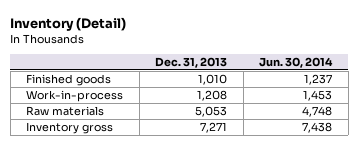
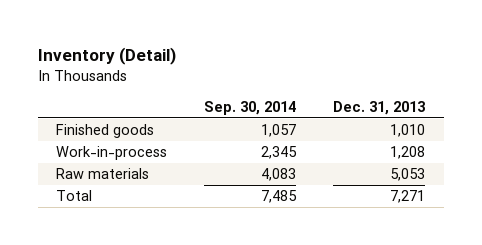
[259,56,334,68] Jun. 30, 2014 -> none
none -> [204,100,297,115] Sep. 30, 2014
[26,122,114,135] Inventory gross -> [56,190,93,202] Total

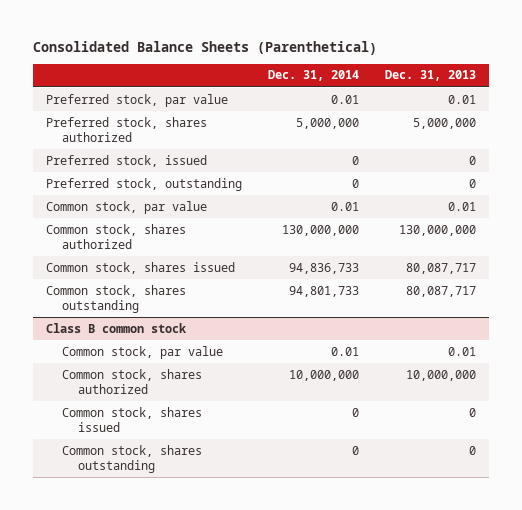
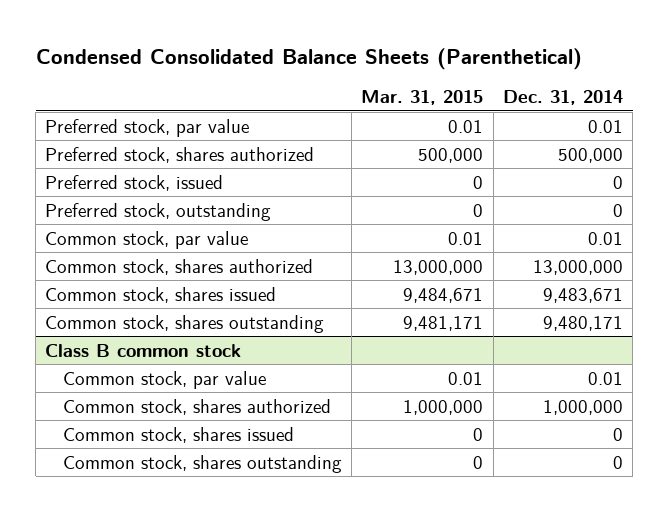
[33,40,378,55] Consolidated Balance Sheets (Parenthetical) -> [35,48,582,71] Condensed Consolidated Balance Sheets (Parenthetical)
[384,70,476,82] Dec. 31, 2013 -> none
none -> [361,90,484,106] Mar. 31, 2015
[295,117,359,129] 5,000,000 -> [558,147,624,163] 500,000
[281,224,359,236] 130,000,000 -> [533,259,624,275] 13,000,000
[288,262,359,274] 94,836,733 -> [543,287,624,303] 9,483,671
[288,285,359,297] 94,801,733 -> [543,315,624,331] 9,480,171
[288,369,359,381] 10,000,000 -> [543,399,624,415] 1,000,000

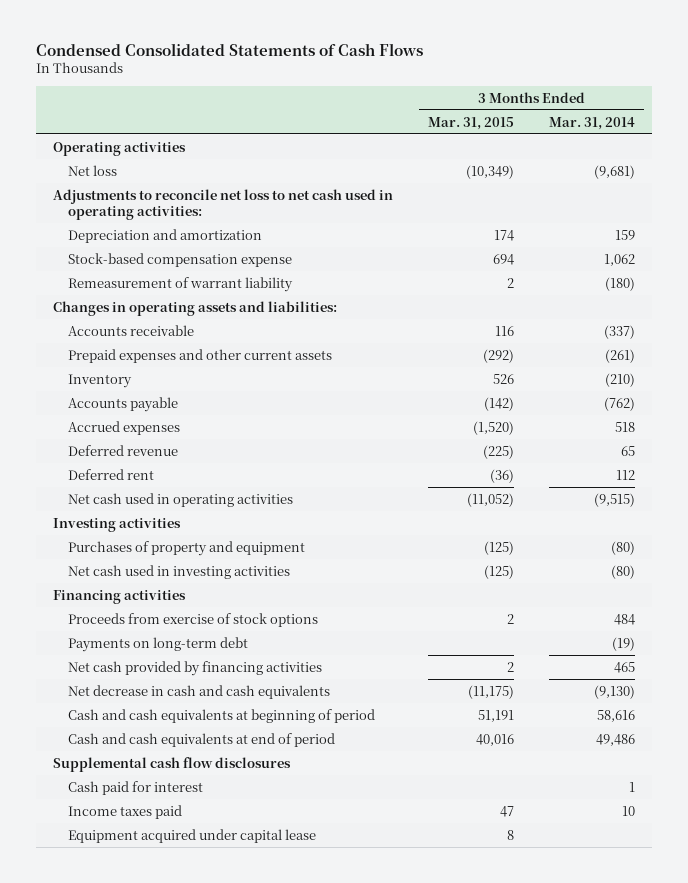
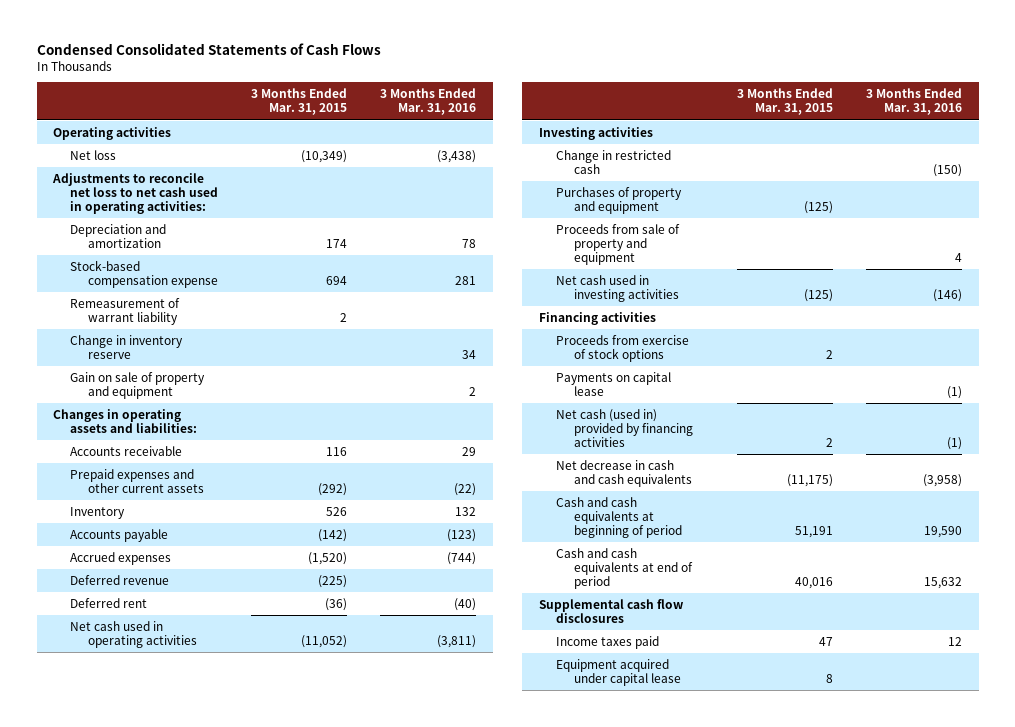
[548,116,635,130] Mar. 31, 2014 -> none
none -> [380,88,477,116] 3 Months Ended Mar. 31, 2016
none -> [70,334,184,359] Change in inventory reserve
none -> [70,371,206,399] Gain on sale of property and equipment
none -> [556,149,672,174] Change in restricted cash
none -> [556,223,681,265] Proceeds from sale of property and equipment
[68,636,249,652] Payments on long-term debt -> none
none -> [556,371,672,396] Payments on capital lease
[68,660,323,676] Net cash provided by financing activities -> [556,408,693,447] Net cash (used in) provided by financing activities
[68,780,204,795] Cash paid for interest -> none

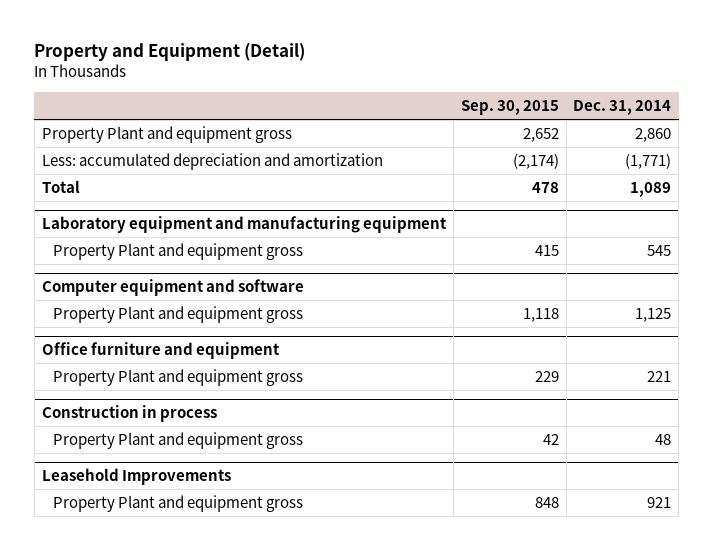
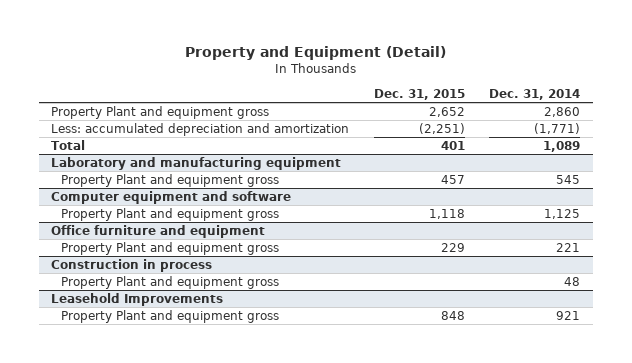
[460,100,559,116] Sep. 30, 2015 -> none
none -> [373,88,465,100] Dec. 31, 2015
[41,216,447,234] Laboratory equipment and manufacturing equipment -> [51,156,342,170] Laboratory and manufacturing equipment

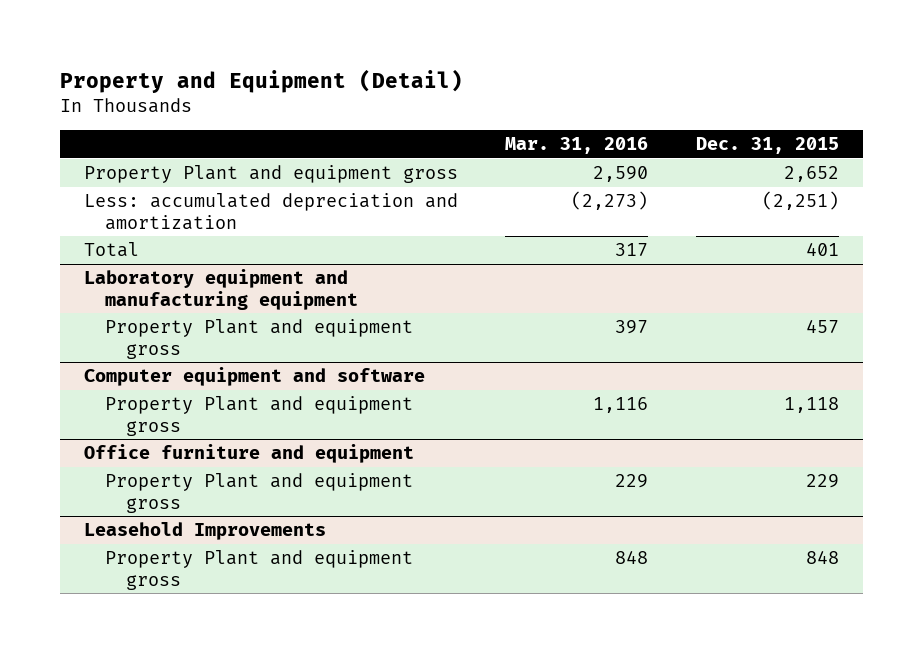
[489,88,581,100] Dec. 31, 2014 -> none
none -> [505,136,649,154] Mar. 31, 2016
[51,156,342,170] Laboratory and manufacturing equipment -> [83,269,358,310] Laboratory equipment and manufacturing equipment
[51,258,213,272] Construction in process -> none
[61,275,280,289] Property Plant and equipment gross -> none

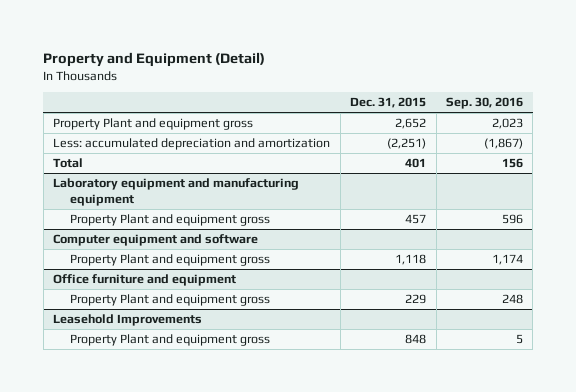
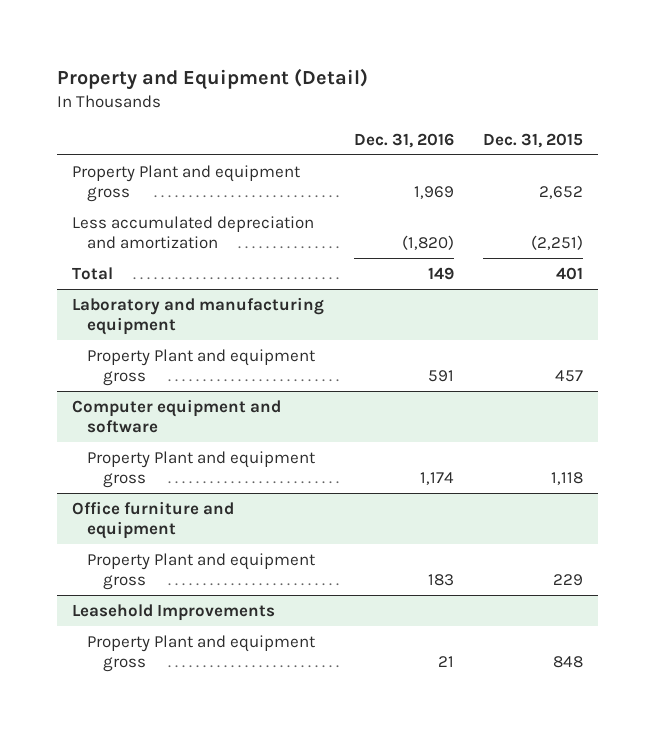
[445,97,523,110] Sep. 30, 2016 -> none
none -> [353,132,454,148] Dec. 31, 2016
[53,138,331,151] Less: accumulated depreciation and amortization -> [71,215,314,250] Less accumulated depreciation and amortization
[53,178,300,207] Laboratory equipment and manufacturing equipment -> [71,296,324,336] Laboratory and manufacturing equipment

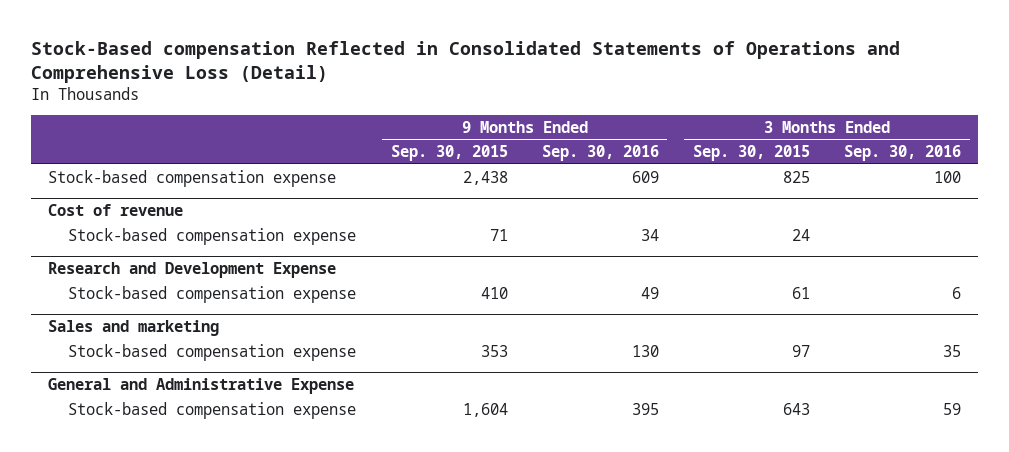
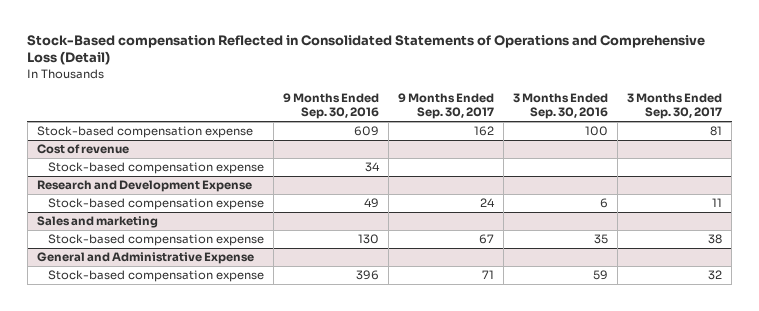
[390,145,508,162] Sep. 30, 2015 -> none
[692,145,810,162] Sep. 30, 2015 -> none
none -> [398,93,495,120] 9 Months Ended Sep. 30, 2017
none -> [627,93,723,120] 3 Months Ended Sep. 30, 2017
[631,402,659,415] 395 -> [356,270,380,281] 396

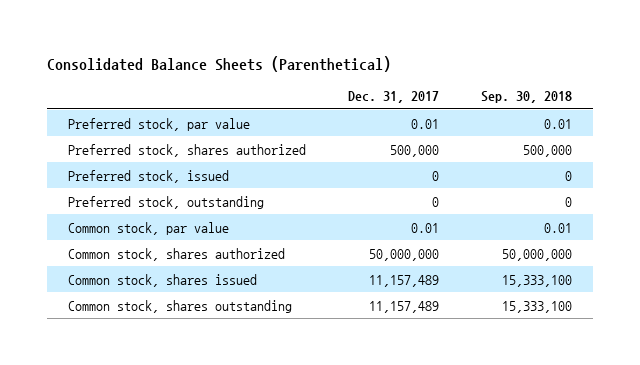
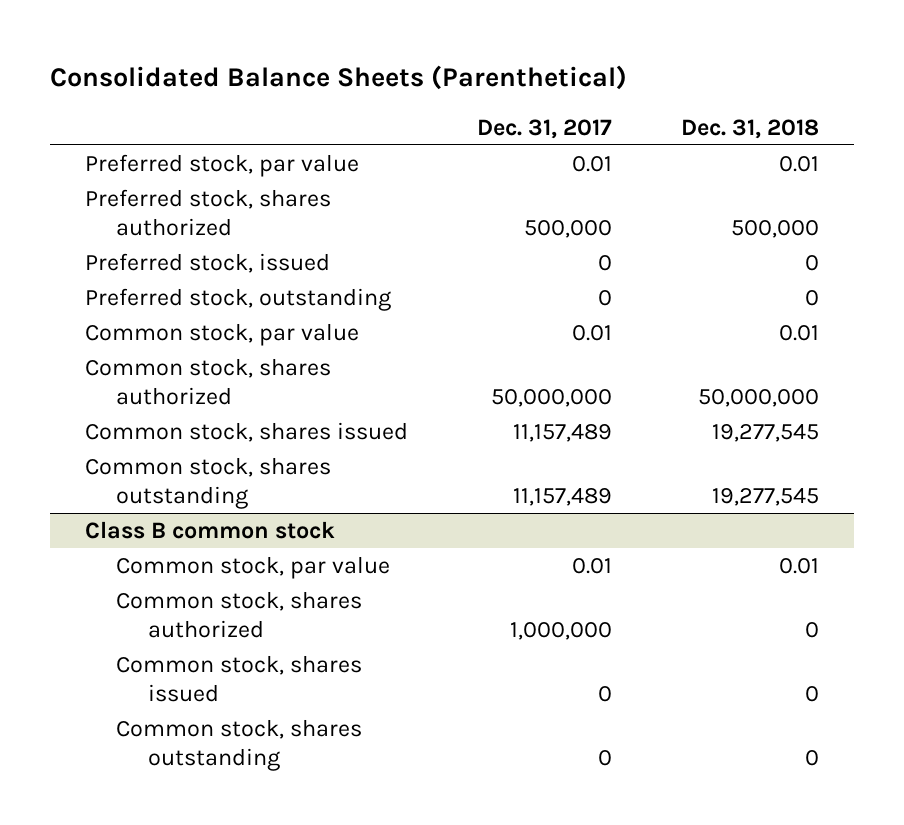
[480,91,572,104] Sep. 30, 2018 -> none
none -> [681,118,820,139] Dec. 31, 2018
none -> [84,520,335,539] Class B common stock
none -> [116,555,391,579] Common stock, par value
none -> [116,590,363,638] Common stock, shares authorized
none -> [116,654,363,702] Common stock, shares issued
none -> [116,718,363,771] Common stock, shares outstanding

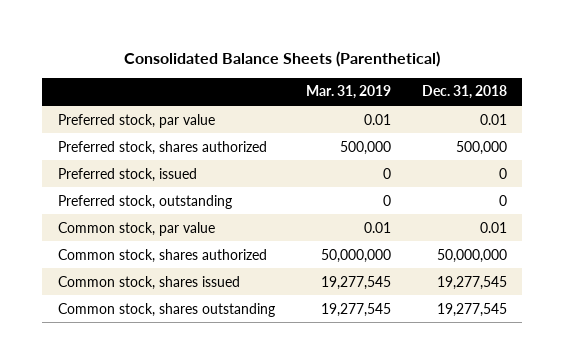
[477,118,613,139] Dec. 31, 2017 -> none
none -> [305,85,391,100] Mar. 31, 2019
[84,520,335,539] Class B common stock -> none
[116,555,391,579] Common stock, par value -> none
[116,590,363,638] Common stock, shares authorized -> none
[116,654,363,702] Common stock, shares issued -> none
[116,718,363,771] Common stock, shares outstanding -> none

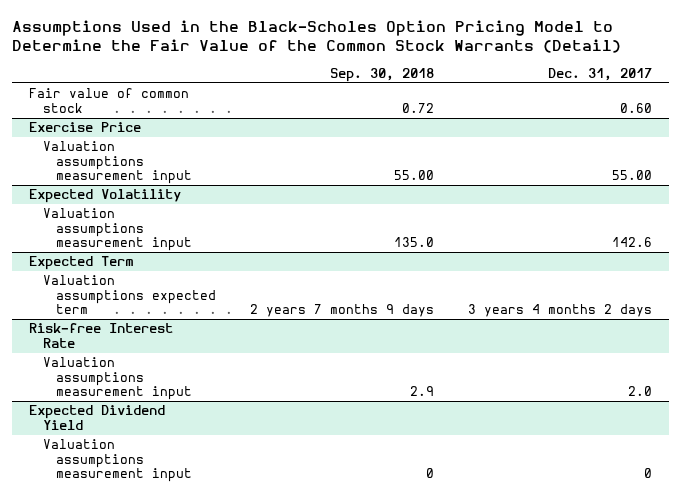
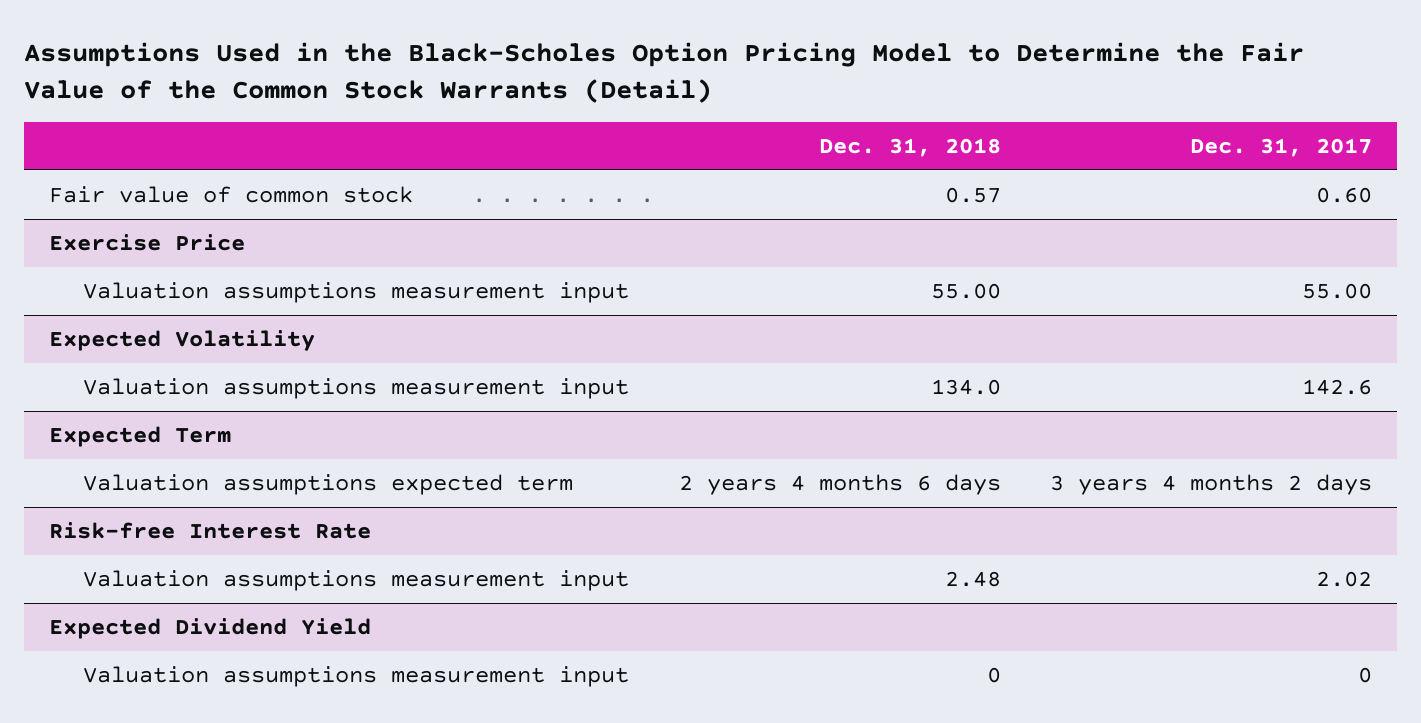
[330,67,435,82] Sep. 30, 2018 -> none
none -> [818,137,1001,157] Dec. 31, 2018
[627,386,652,397] 2.0 -> [1316,571,1373,588] 2.02

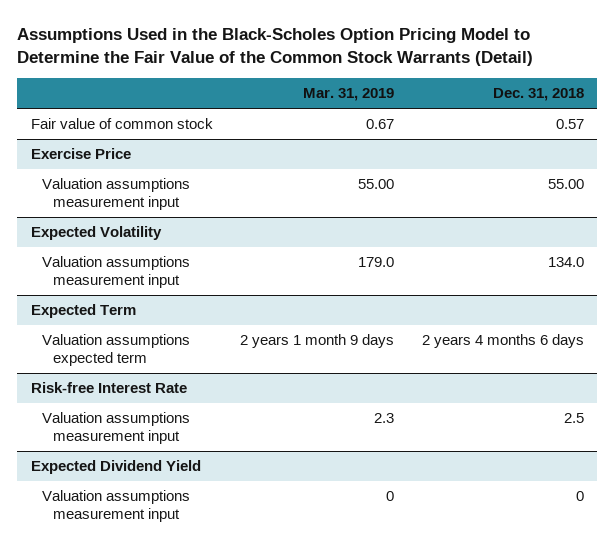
[1190,137,1373,157] Dec. 31, 2017 -> none
none -> [303,88,395,102] Mar. 31, 2019
[944,571,1001,588] 2.48 -> [563,413,584,424] 2.5

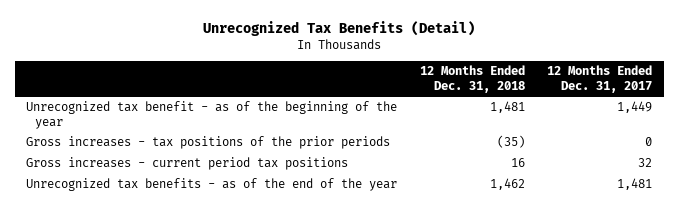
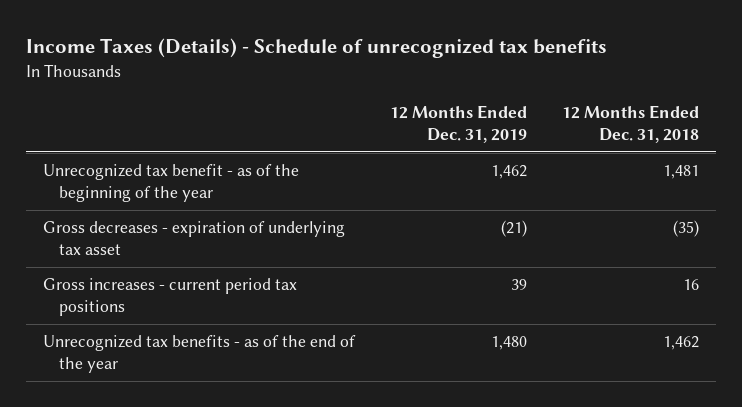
[203,21,476,37] Unrecognized Tax Benefits (Detail) -> [25,38,607,59] Income Taxes (Details) - Schedule of unrecognized tax benefits
[547,65,653,93] 12 Months Ended Dec. 31, 2017 -> none
none -> [389,105,527,143] 12 Months Ended Dec. 31, 2019
[26,136,391,150] Gross increases - tax positions of the prior periods -> [42,221,345,255] Gross decreases - expiration of underlying tax asset

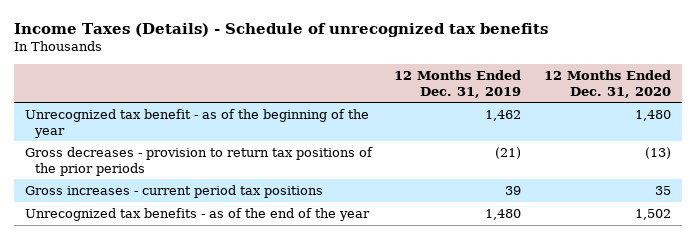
[561,105,699,143] 12 Months Ended Dec. 31, 2018 -> none
none -> [543,70,671,98] 12 Months Ended Dec. 31, 2020
[42,221,345,255] Gross decreases - expiration of underlying tax asset -> [24,147,373,176] Gross decreases - provision to return tax positions of the prior periods

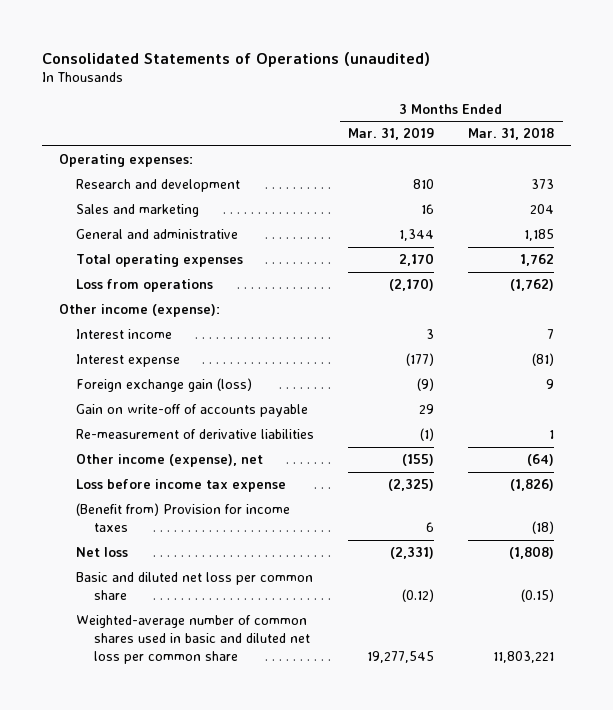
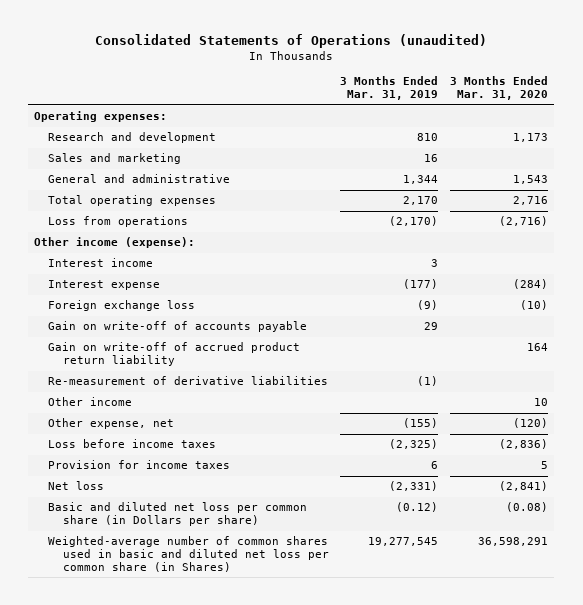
[468,127,555,141] Mar. 31, 2018 -> none
none -> [450,76,549,101] 3 Months Ended Mar. 31, 2020
[76,378,253,393] Foreign exchange gain (loss) -> [48,300,196,312] Foreign exchange loss
none -> [48,342,301,367] Gain on write-off of accrued product return liability
none -> [48,397,133,407] Other income
[76,454,264,468] Other income (expense), net -> [48,418,175,430] Other expense, net
[76,479,287,493] Loss before income tax expense -> [48,439,217,449] Loss before income taxes
[76,503,291,532] (Benefit from) Provision for income taxes -> [48,460,231,470] Provision for income taxes
[76,572,314,600] Basic and diluted net loss per common share -> [48,502,308,527] Basic and diluted net loss per common share (in Dollars per share)
[76,615,310,664] Weighted-average number of common shares used in basic and diluted net loss per common share -> [48,536,329,573] Weighted-average number of common shares used in basic and diluted net loss per common share (in Shares)

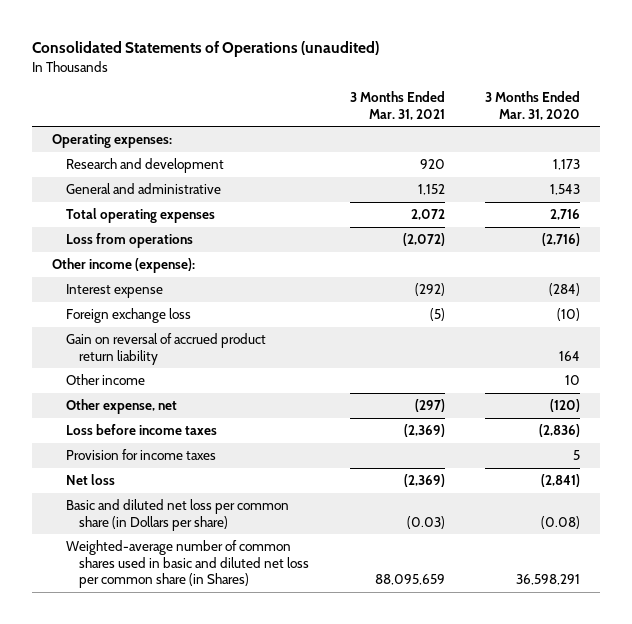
[340,76,439,101] 3 Months Ended Mar. 31, 2019 -> none
none -> [349,91,445,120] 3 Months Ended Mar. 31, 2021
[48,153,182,165] Sales and marketing -> none
[48,258,154,268] Interest income -> none
[48,321,308,333] Gain on write-off of accounts payable -> none
[48,376,329,386] Re-measurement of derivative liabilities -> none
[48,342,301,367] Gain on write-off of accrued product return liability -> [65,333,266,365] Gain on reversal of accrued product return liability

